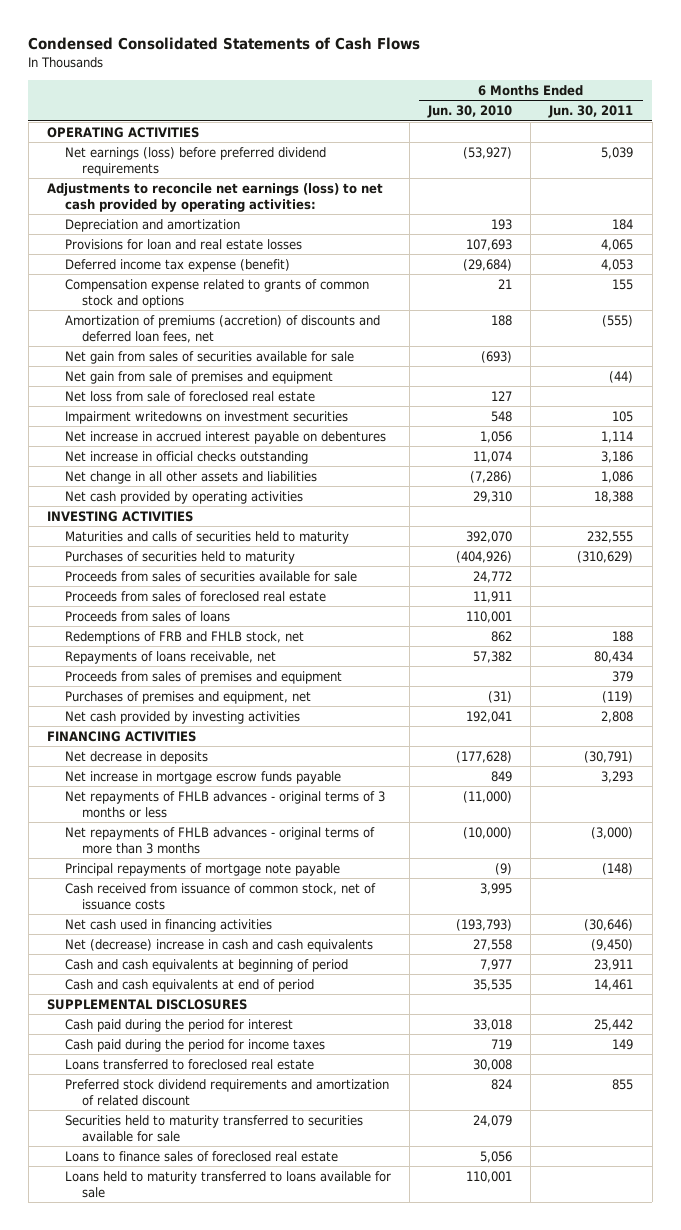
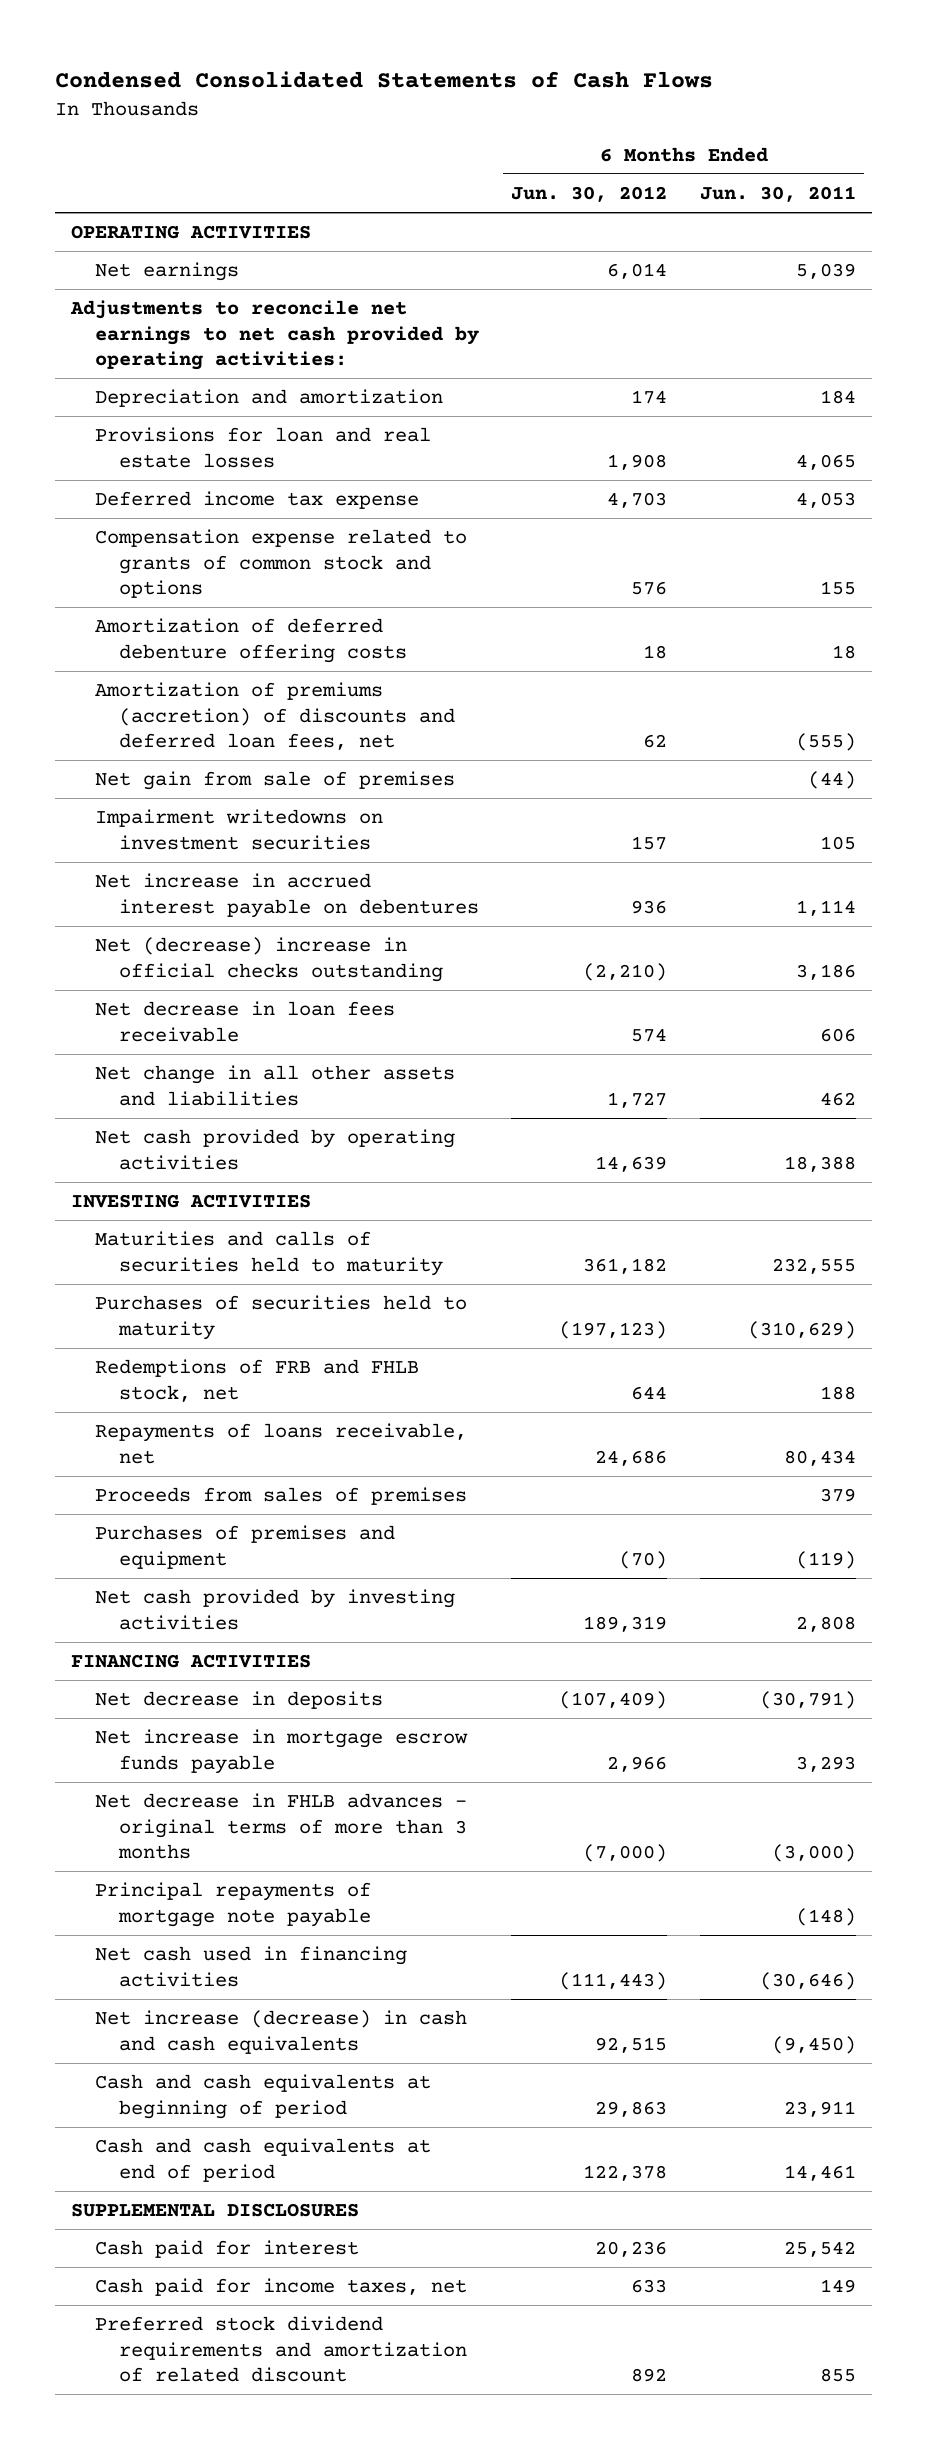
[426,105,512,119] Jun. 30, 2010 -> none
none -> [511,186,668,203] Jun. 30, 2012
[64,147,326,176] Net earnings (loss) before preferred dividend requirements -> [95,262,240,282] Net earnings
[47,183,384,212] Adjustments to reconcile net earnings (loss) to net cash provided by operating activities: -> [70,300,480,371] Adjustments to reconcile net earnings to net cash provided by operating activities:
[64,259,290,273] Deferred income tax expense (benefit) -> [95,491,420,510] Deferred income tax expense
none -> [95,618,408,663] Amortization of deferred debenture offering costs
[64,351,354,365] Net gain from sales of securities available for sale -> none
[64,391,315,403] Net loss from sale of foreclosed real estate -> none
[64,371,333,385] Net gain from sale of premises and equipment -> [95,771,456,791] Net gain from sale of premises
[64,451,308,465] Net increase in official checks outstanding -> [95,937,444,982] Net (decrease) increase in official checks outstanding
none -> [95,1001,396,1042] Net decrease in loan fees receivable
[601,471,634,484] 1,086 -> [819,1091,856,1106] 462
[64,571,357,583] Proceeds from sales of securities available for sale -> none
[64,591,326,603] Proceeds from sales of foreclosed real estate -> none
[64,611,230,623] Proceeds from sales of loans -> none
[64,671,342,685] Proceeds from sales of premises and equipment -> [95,1487,468,1506] Proceeds from sales of premises
[64,691,311,705] Purchases of premises and equipment, net -> [95,1525,396,1569] Purchases of premises and equipment
[64,791,385,818] Net repayments of FHLB advances - original terms of 3 months or less -> none
[64,827,375,854] Net repayments of FHLB advances - original terms of more than 3 months -> [95,1793,468,1860] Net decrease in FHLB advances - original terms of more than 3 months
[64,883,376,910] Cash received from issuance of common stock, net of issuance costs -> none
[64,939,373,953] Net (decrease) increase in cash and cash equivalents -> [95,2010,468,2054] Net increase (decrease) in cash and cash equivalents
[64,1059,314,1071] Loans transferred to foreclosed real estate -> none
[64,1019,293,1033] Cash paid during the period for interest -> [95,2240,360,2259] Cash paid for interest
[594,1019,634,1032] 25,442 -> [783,2241,856,2258] 25,542
[64,1039,325,1053] Cash paid during the period for income taxes -> [95,2278,468,2297] Cash paid for income taxes, net
[64,1115,363,1142] Securities held to maturity transferred to securities available for sale -> none
[64,1151,338,1163] Loans to finance sales of foreclosed real estate -> none
[64,1171,391,1198] Loans held to maturity transferred to loans available for sale -> none

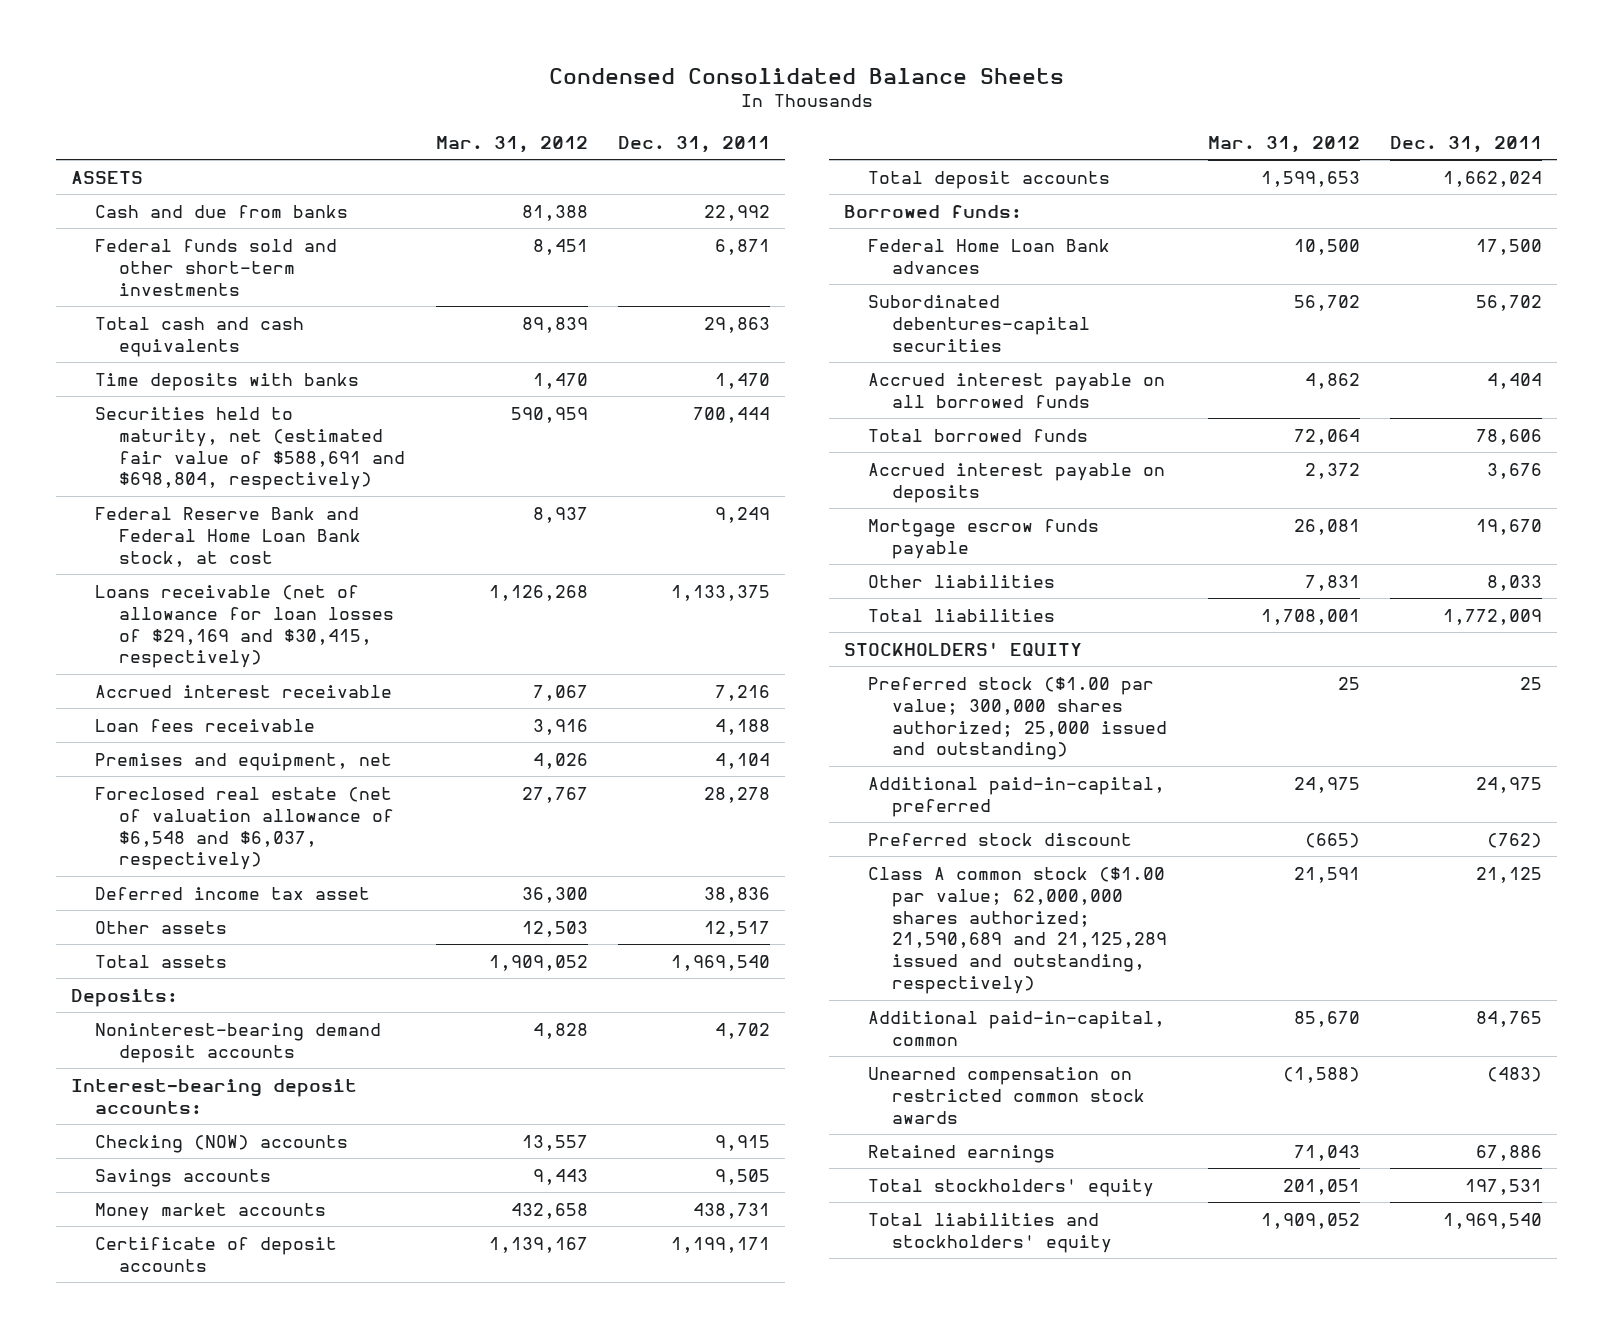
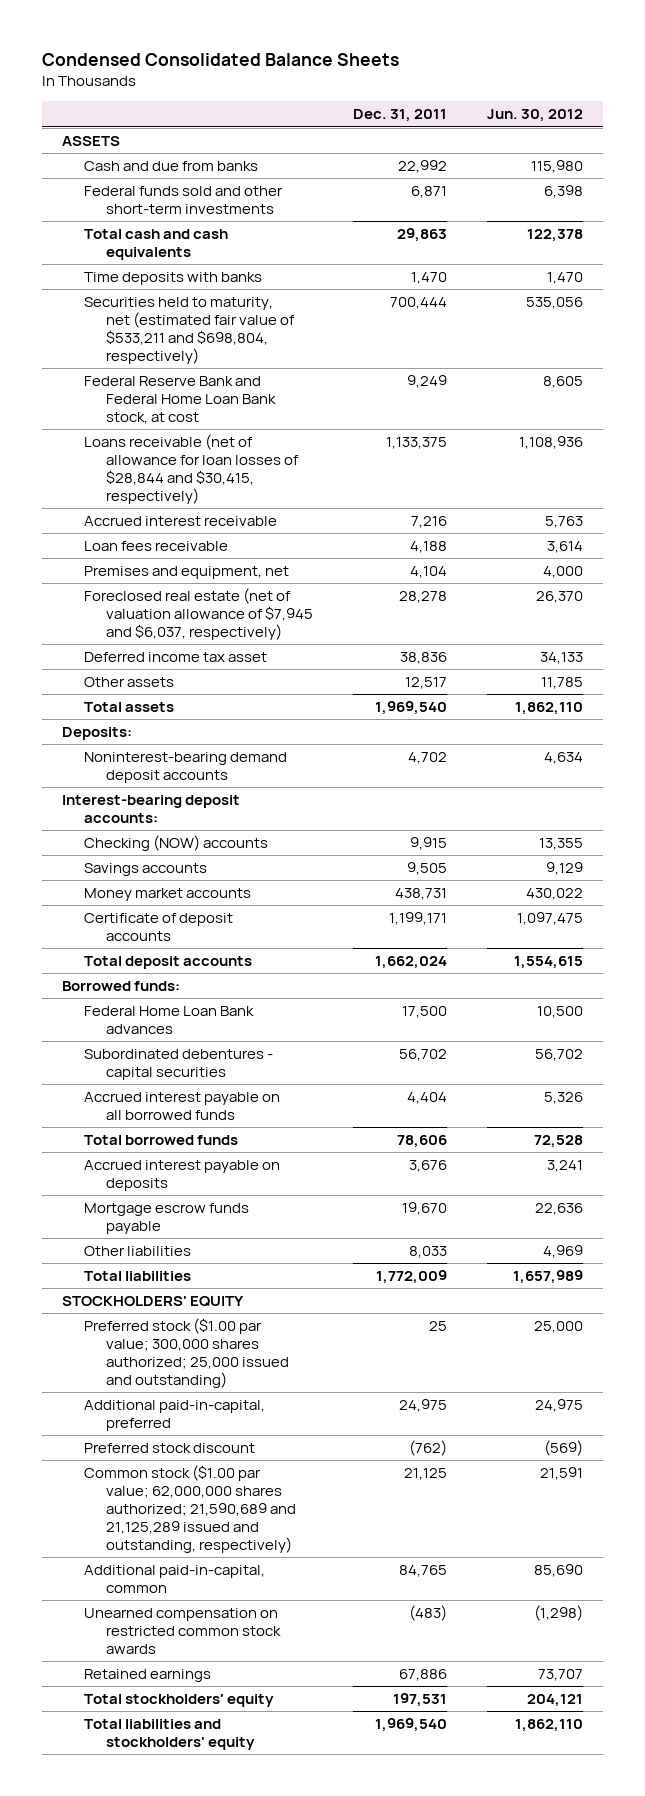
[435,135,588,153] Mar. 31, 2012 -> none
none -> [487,109,584,123] Jun. 30, 2012
[95,406,406,491] Securities held to maturity, net (estimated fair value of $588,691 and $698,804, respectively) -> [84,297,296,364] Securities held to maturity, net (estimated fair value of $533,211 and $698,804, respectively)
[95,584,395,669] Loans receivable (net of allowance for loan losses of $29,169 and $30,415, respectively) -> [84,434,300,504] Loans receivable (net of allowance for loan losses of $28,844 and $30,415, respectively)
[95,786,395,871] Foreclosed real estate (net of valuation allowance of $6,548 and $6,037, respectively) -> [84,588,314,640] Foreclosed real estate (net of valuation allowance of $7,945 and $6,037, respectively)
[868,294,1091,352] Subordinated debentures-capital securities -> [84,1049,274,1081] Subordinated debentures - capital securities
[868,866,1168,995] Class A common stock ($1.00 par value; 62,000,000 shares authorized; 21,590,689 and 21,125,289 issued and outstanding, respectively) -> [84,1465,297,1553] Common stock ($1.00 par value; 62,000,000 shares authorized; 21,590,689 and 21,125,289 issued and outstanding, respectively)

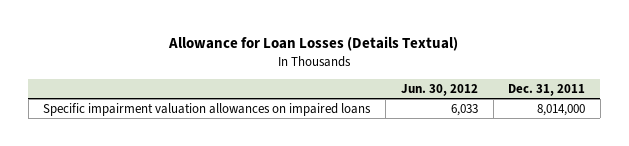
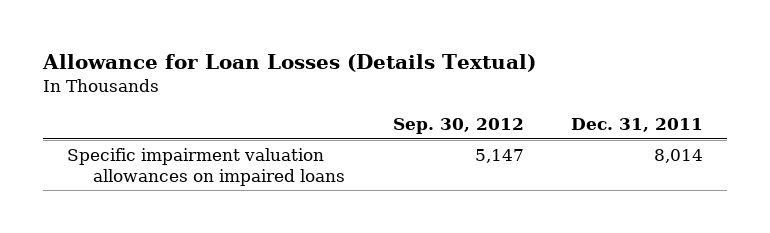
[400,83,478,96] Jun. 30, 2012 -> none
none -> [392,118,524,135] Sep. 30, 2012
[537,103,586,116] 8,014,000 -> [654,148,704,163] 8,014

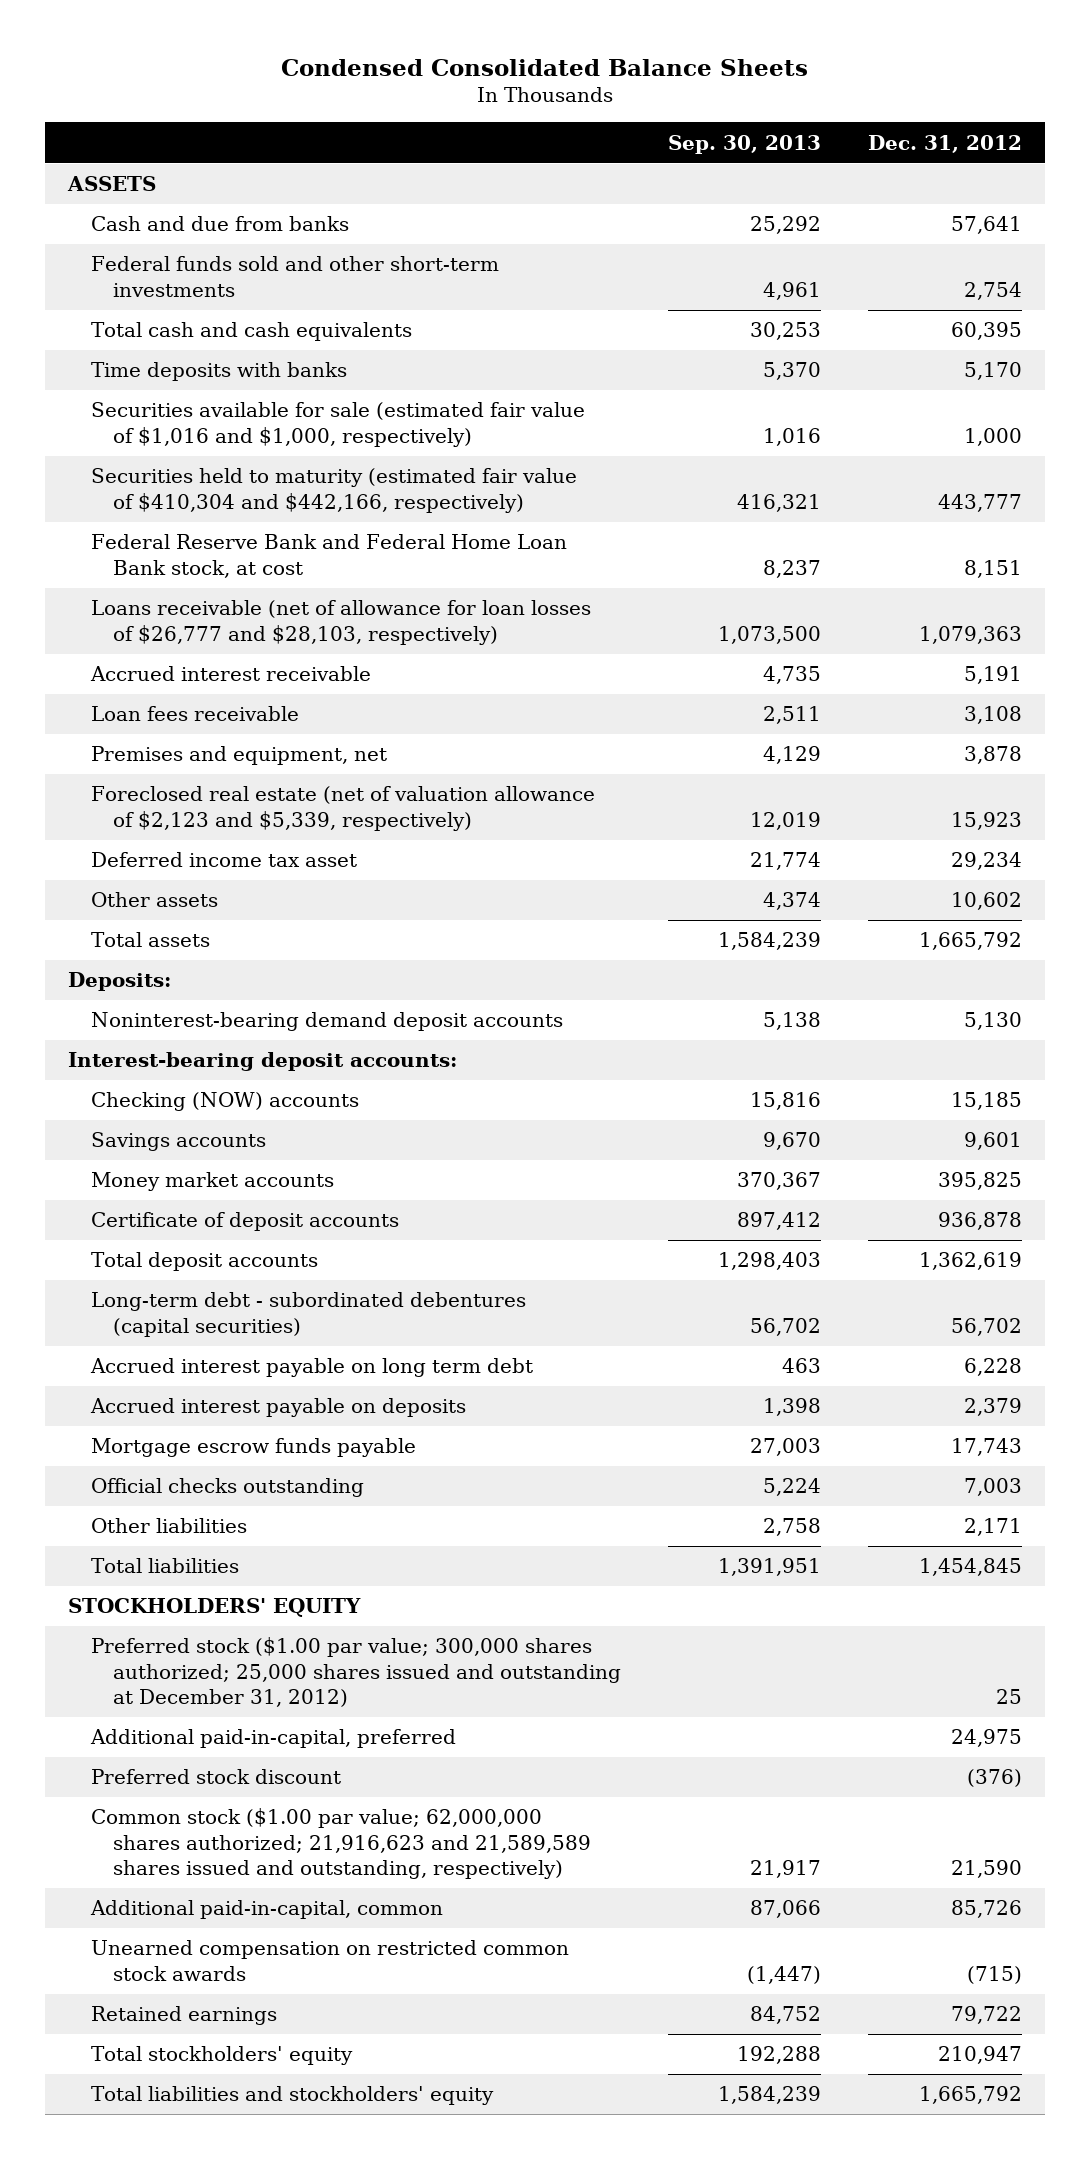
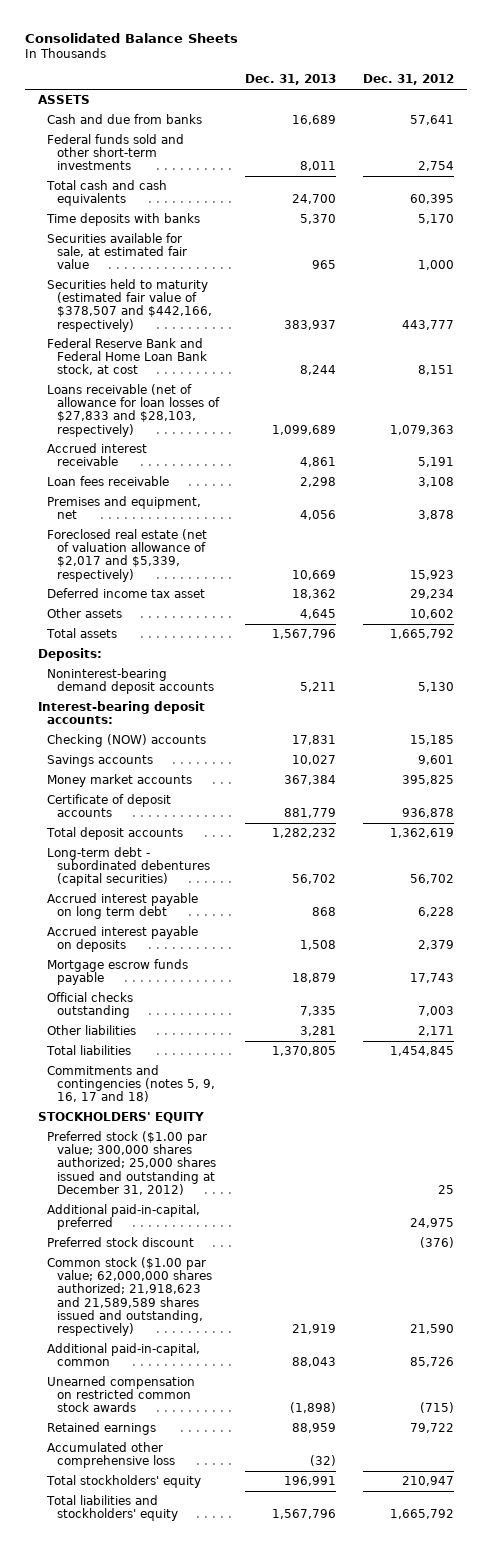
[281,58,809,76] Condensed Consolidated Balance Sheets -> [25,32,239,43] Consolidated Balance Sheets
[668,134,822,154] Sep. 30, 2013 -> none
none -> [245,74,337,86] Dec. 31, 2013
[90,402,585,447] Securities available for sale (estimated fair value of $1,016 and $1,000, respectively) -> [47,232,187,270] Securities available for sale, at estimated fair value
[90,468,577,513] Securities held to maturity (estimated fair value of $410,304 and $442,166, respectively) -> [47,278,212,332] Securities held to maturity (estimated fair value of $378,507 and $442,166, respectively)
[90,600,591,645] Loans receivable (net of allowance for loan losses of $26,777 and $28,103, respectively) -> [47,383,220,437] Loans receivable (net of allowance for loan losses of $27,833 and $28,103, respectively)
[90,786,595,831] Foreclosed real estate (net of valuation allowance of $2,123 and $5,339, respectively) -> [47,528,208,582] Foreclosed real estate (net of valuation allowance of $2,017 and $5,339, respectively)
none -> [47,1064,215,1103] Commitments and contingencies (notes 5, 9, 16, 17 and 18)
[90,1808,592,1880] Common stock ($1.00 par value; 62,000,000 shares authorized; 21,916,623 and 21,589,589 shares issued and outstanding, respectively) -> [47,1256,212,1337] Common stock ($1.00 par value; 62,000,000 shares authorized; 21,918,623 and 21,589,589 shares issued and outstanding, respectively)
none -> [47,1441,175,1469] Accumulated other comprehensive loss

